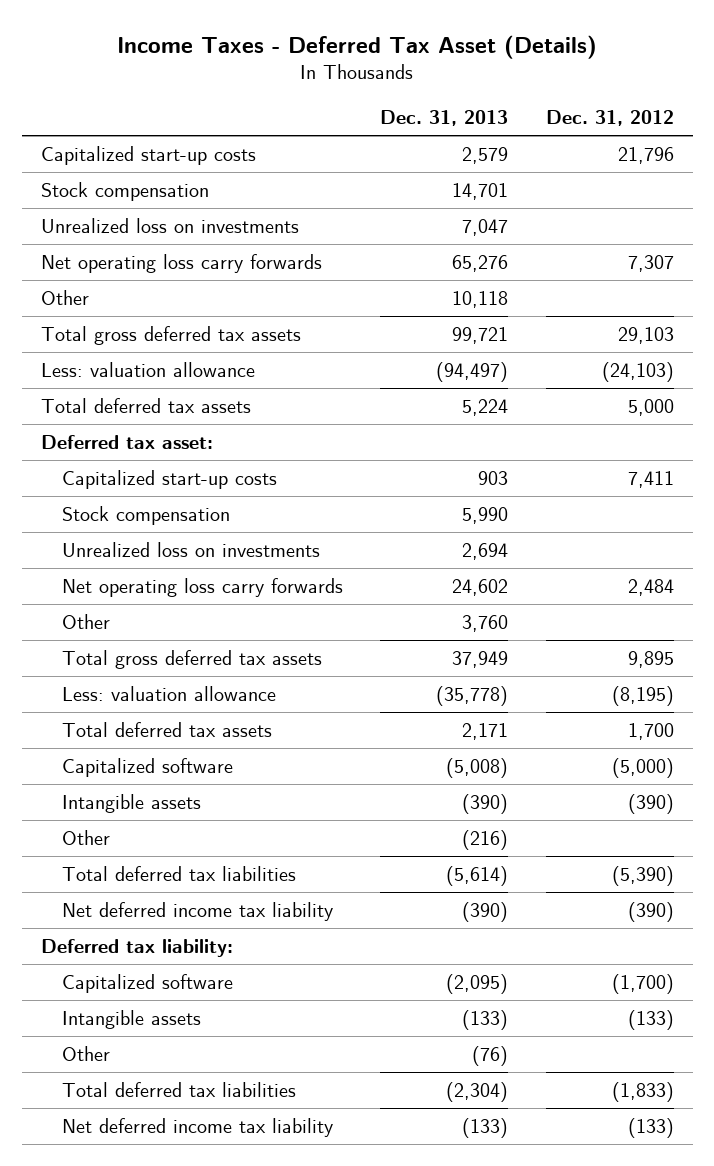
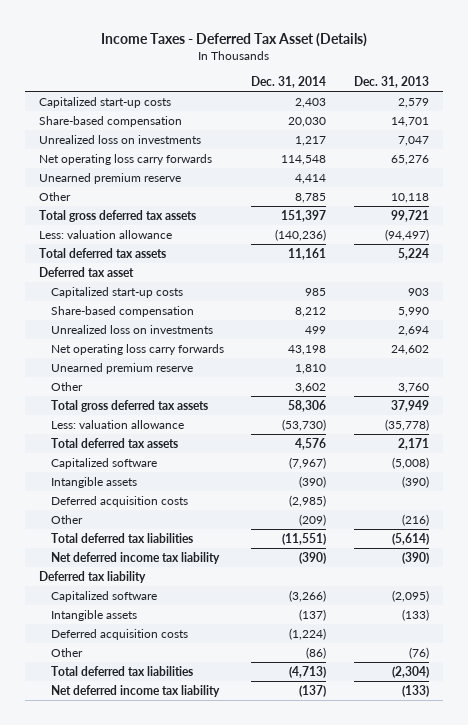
[545,110,674,127] Dec. 31, 2012 -> none
none -> [251,76,327,89] Dec. 31, 2014
[40,181,209,201] Stock compensation -> [39,115,183,127] Share-based compensation
none -> [39,172,182,184] Unearned premium reserve
[40,434,213,449] Deferred tax asset: -> [39,266,135,277] Deferred tax asset
[61,505,230,525] Stock compensation -> [50,305,194,317] Share-based compensation
none -> [50,362,193,374] Unearned premium reserve
none -> [50,495,188,507] Deferred acquisition costs
[40,938,233,957] Deferred tax liability: -> [39,570,147,583] Deferred tax liability
none -> [50,628,188,640] Deferred acquisition costs

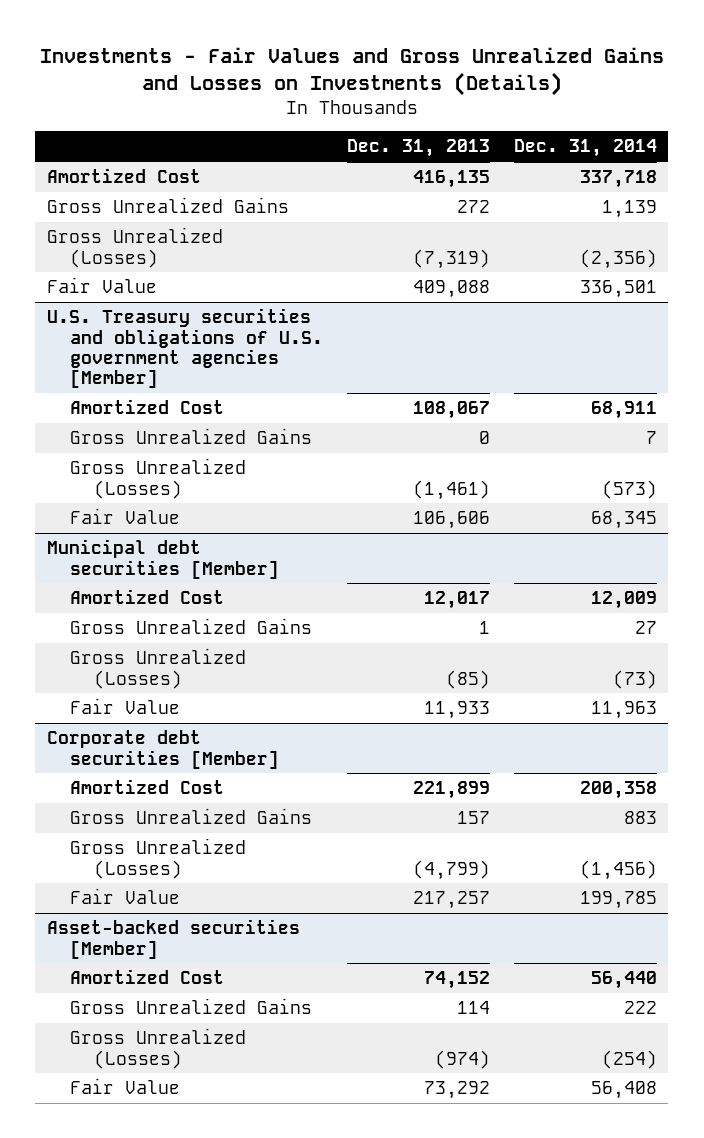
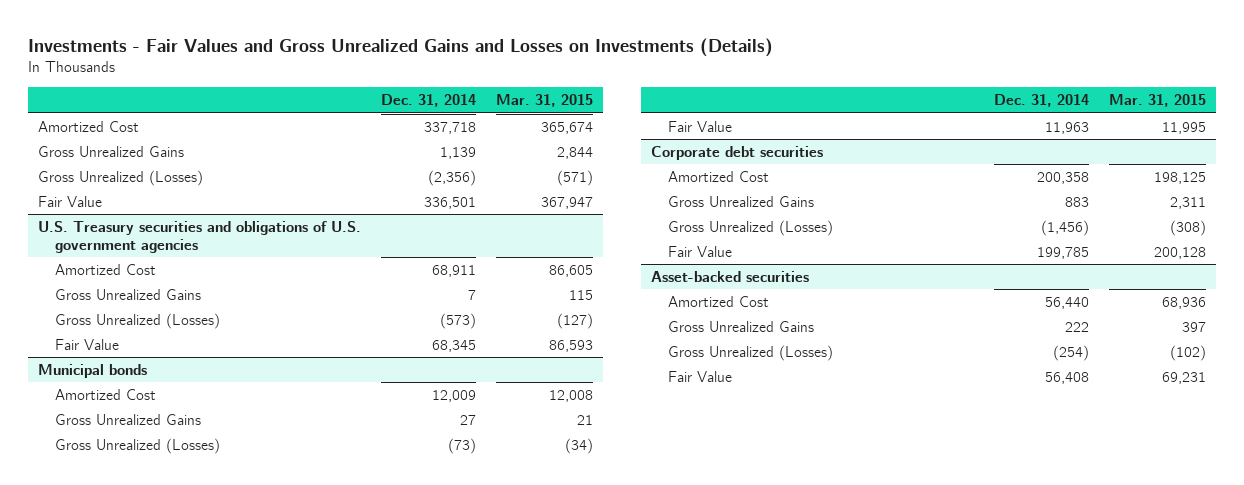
[346,139,490,158] Dec. 31, 2013 -> none
none -> [496,94,594,108] Mar. 31, 2015
[47,308,324,389] U.S. Treasury securities and obligations of U.S. government agencies [Member] -> [38,220,362,253] U.S. Treasury securities and obligations of U.S. government agencies
[47,539,280,579] Municipal debt securities [Member] -> [38,363,148,378] Municipal bonds
[47,730,280,769] Corporate debt securities [Member] -> [650,145,823,160] Corporate debt securities
[47,919,301,959] Asset-backed securities [Member] -> [650,270,809,282] Asset-backed securities

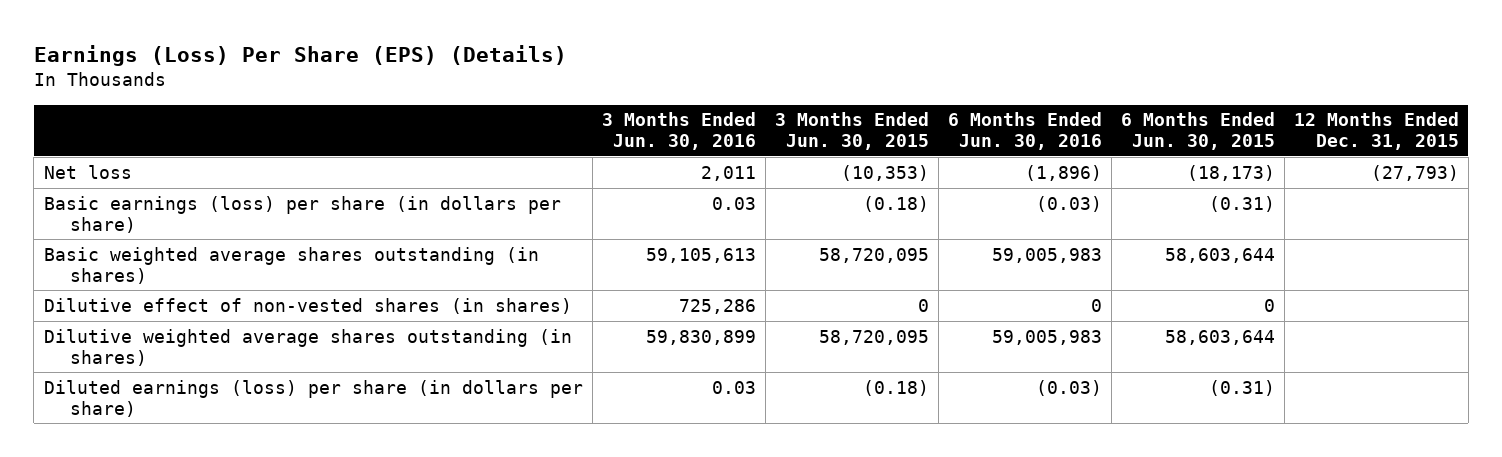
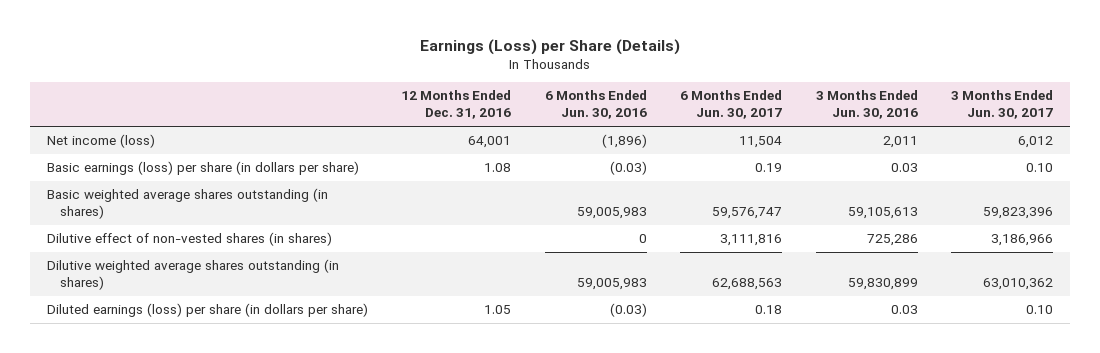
[33,45,567,67] Earnings (Loss) Per Share (EPS) (Details) -> [419,38,680,55] Earnings (Loss) per Share (Details)
[774,112,929,151] 3 Months Ended Jun. 30, 2015 -> none
[1120,112,1275,151] 6 Months Ended Jun. 30, 2015 -> none
[1293,112,1459,151] 12 Months Ended Dec. 31, 2015 -> none
none -> [401,90,512,120] 12 Months Ended Dec. 31, 2016
none -> [680,90,783,120] 6 Months Ended Jun. 30, 2017
none -> [951,90,1054,120] 3 Months Ended Jun. 30, 2017
[43,164,132,179] Net loss -> [46,134,155,149] Net income (loss)

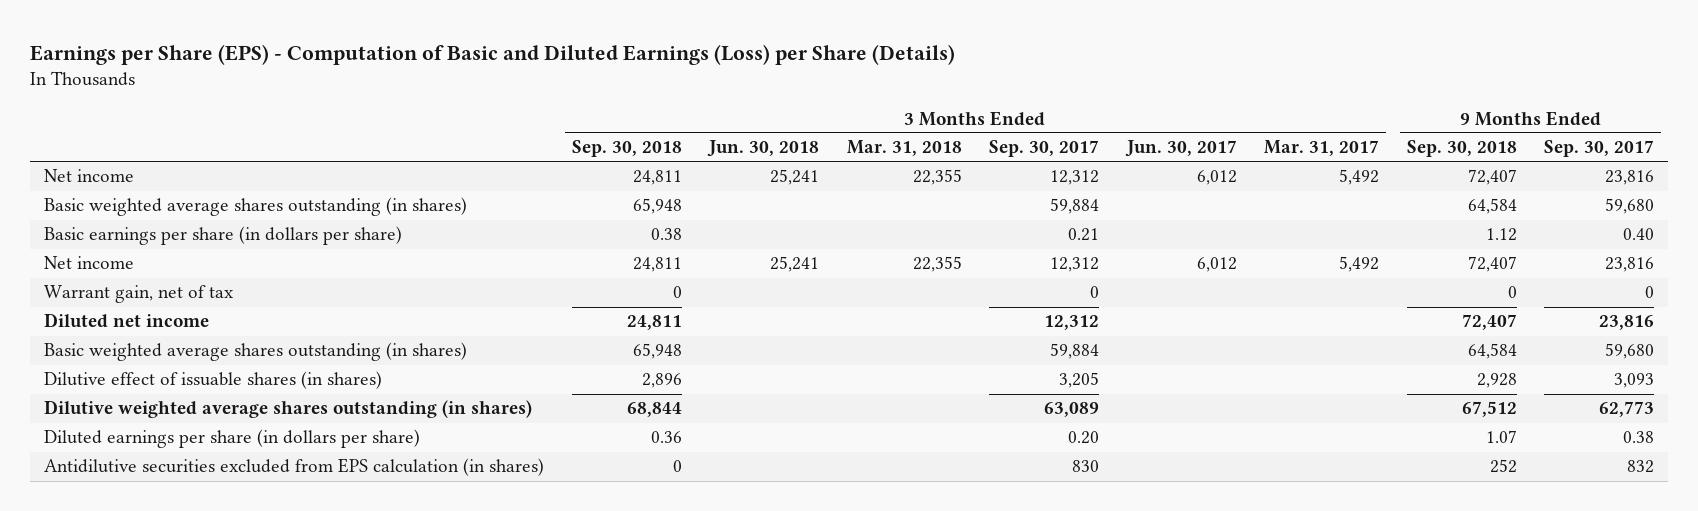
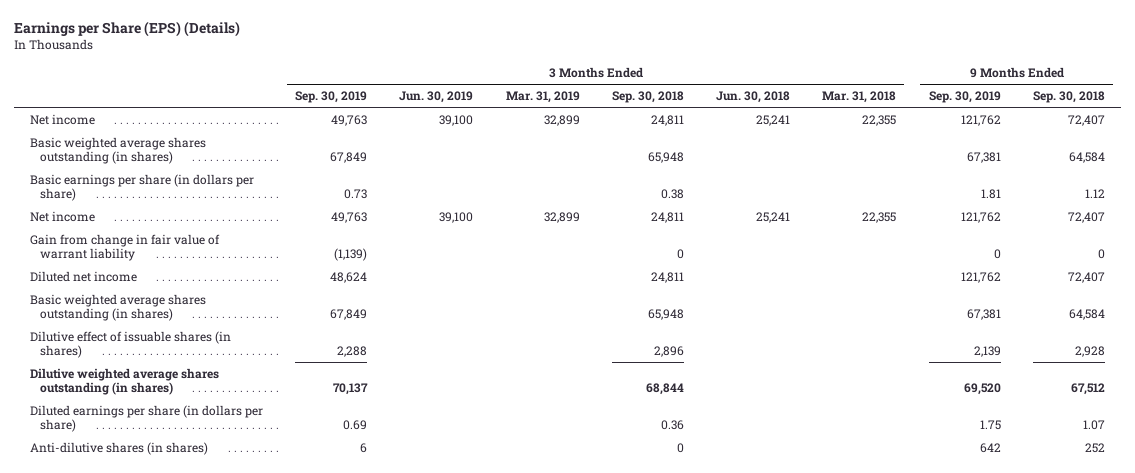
[30,43,956,65] Earnings per Share (EPS) - Computation of Basic and Diluted Earnings (Loss) per Share (Details) -> [13,20,240,37] Earnings per Share (EPS) (Details)
[989,140,1100,158] Sep. 30, 2017 -> none
[1124,140,1237,158] Jun. 30, 2017 -> none
[1264,140,1380,157] Mar. 31, 2017 -> none
[1544,140,1655,158] Sep. 30, 2017 -> none
none -> [295,91,368,104] Sep. 30, 2019
none -> [399,91,474,104] Jun. 30, 2019
none -> [505,91,580,104] Mar. 31, 2019
none -> [928,91,1001,104] Sep. 30, 2019
[44,285,235,304] Warrant gain, net of tax -> none
none -> [29,233,220,262] Gain from change in fair value of warrant liability
[44,458,545,477] Antidilutive securities excluded from EPS calculation (in shares) -> [29,441,208,455] Anti-dilutive shares (in shares)

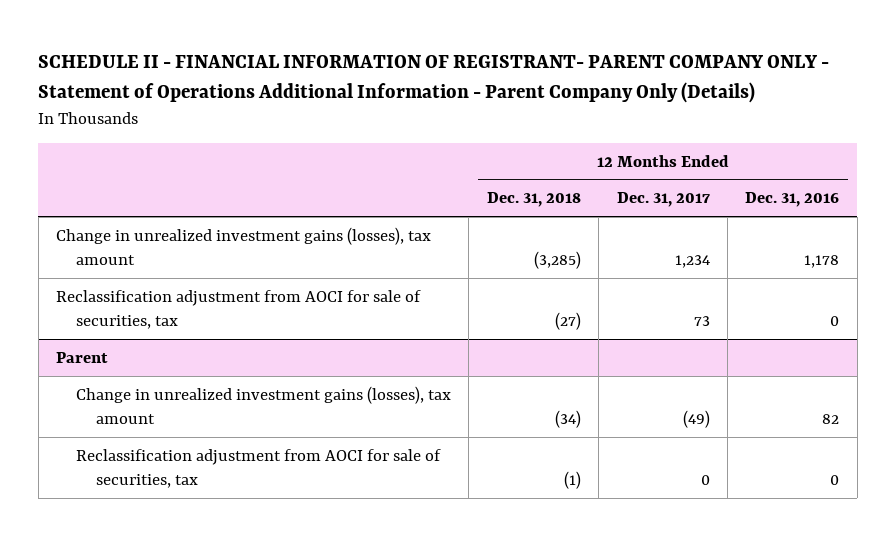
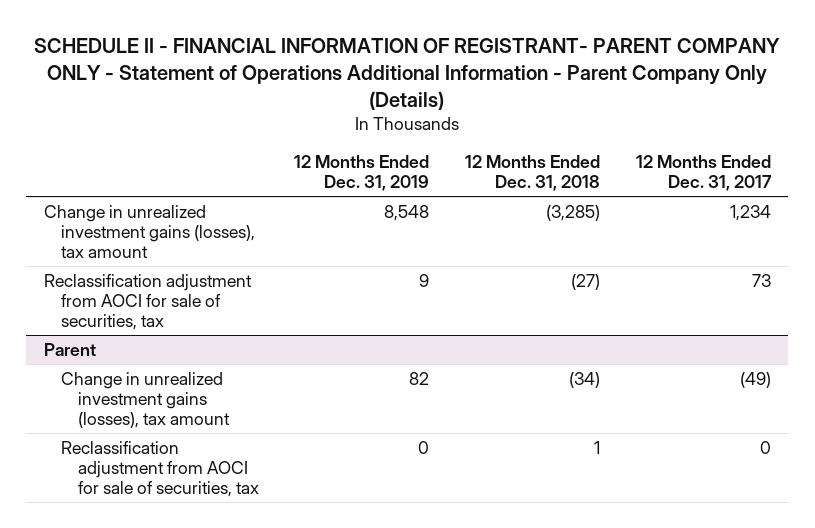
[745,192,840,208] Dec. 31, 2016 -> none
none -> [294,155,430,192] 12 Months Ended Dec. 31, 2019
[563,470,581,489] (1) -> [593,440,600,454] 1

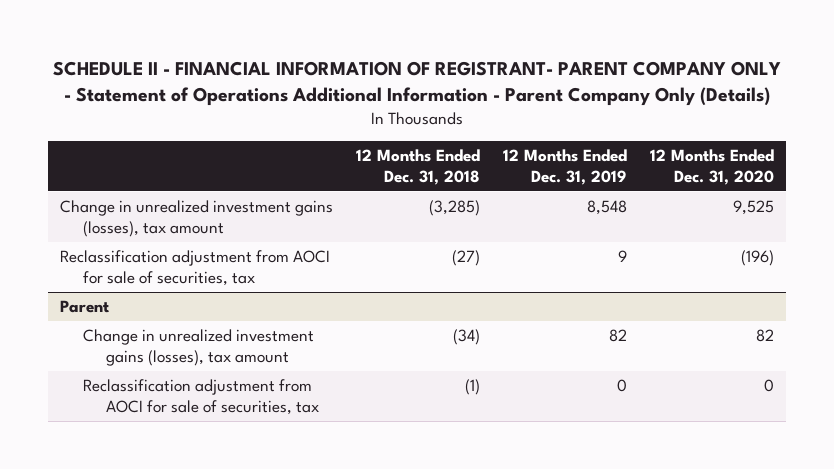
[635,155,772,192] 12 Months Ended Dec. 31, 2017 -> none
none -> [650,148,775,185] 12 Months Ended Dec. 31, 2020
[593,440,600,454] 1 -> [464,379,480,396] (1)

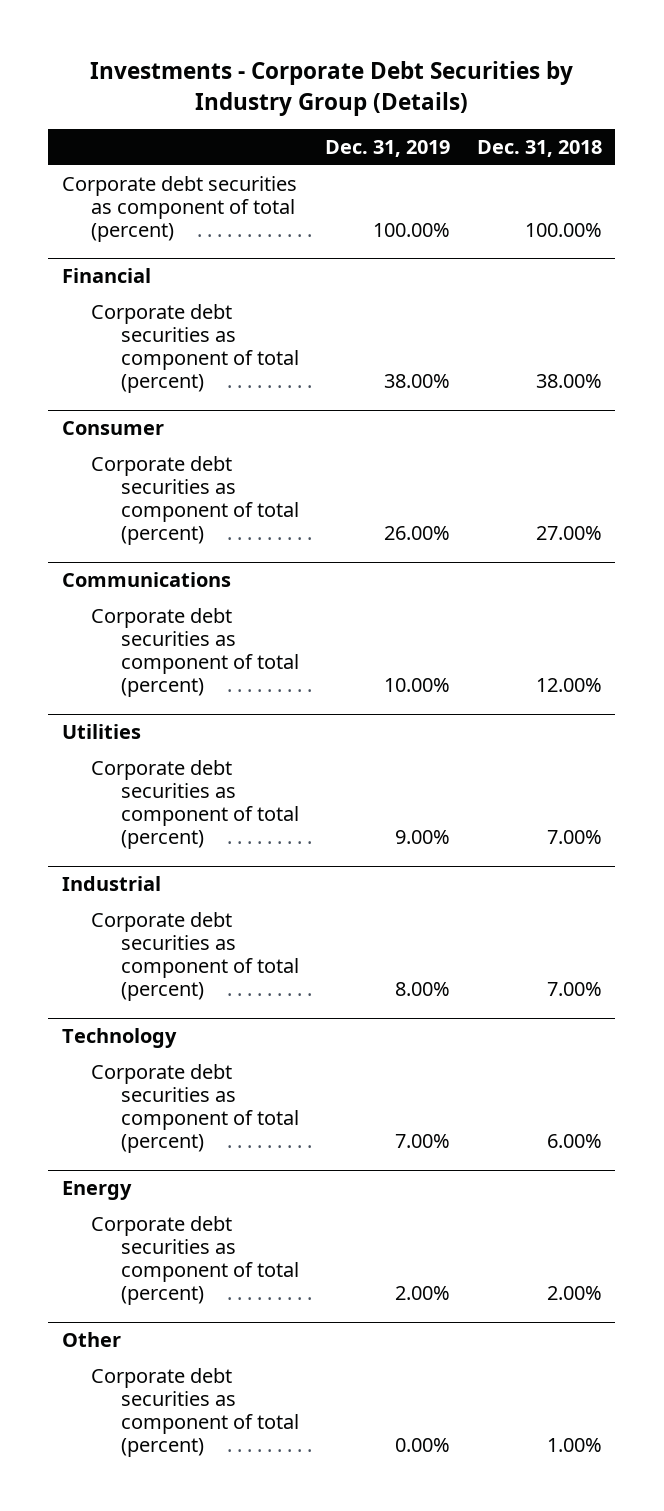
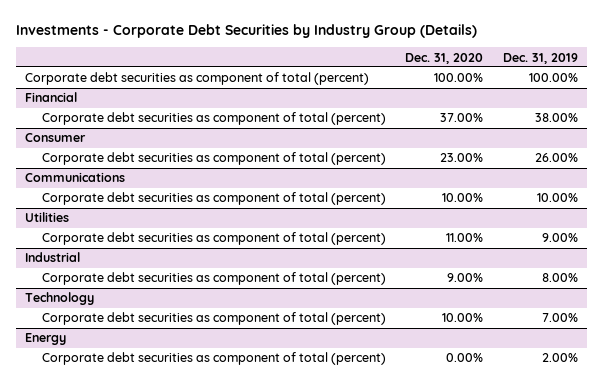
[476,140,602,158] Dec. 31, 2018 -> none
none -> [405,52,484,64] Dec. 31, 2020
[61,1332,121,1348] Other -> none
[91,1367,299,1458] Corporate debt securities as component of total (percent) -> none

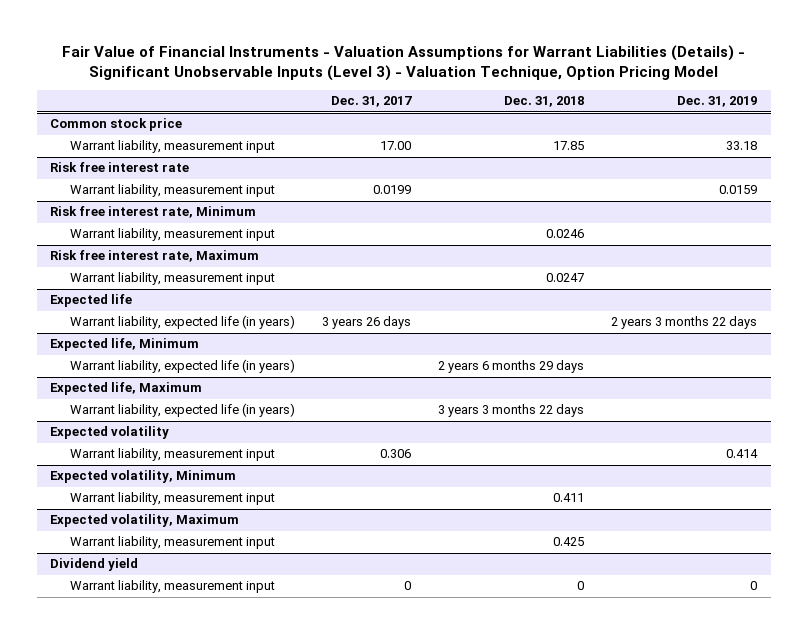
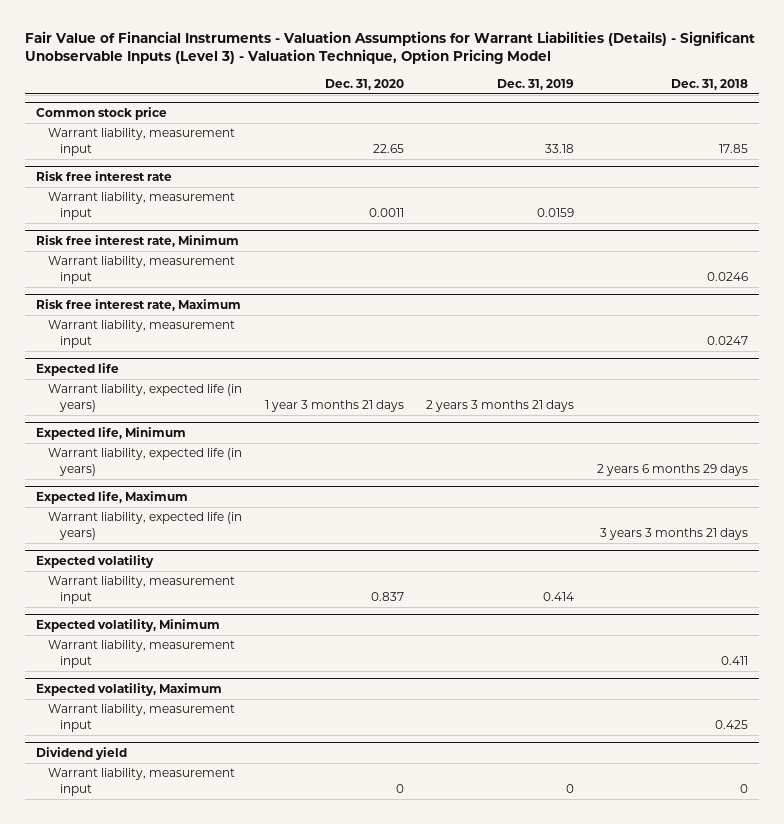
[331,96,413,108] Dec. 31, 2017 -> none
none -> [324,78,404,90] Dec. 31, 2020
[611,316,758,330] 2 years 3 months 22 days -> [426,399,575,412] 2 years 3 months 21 days
[438,404,585,418] 3 years 3 months 22 days -> [599,527,748,540] 3 years 3 months 21 days

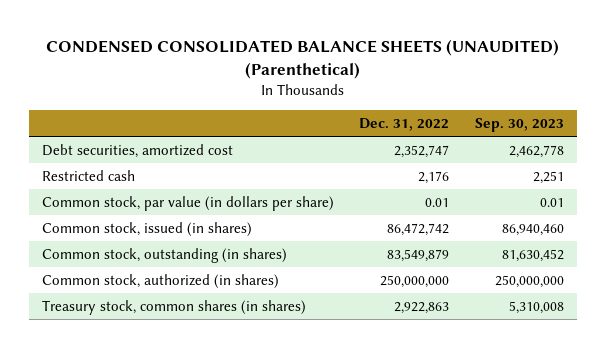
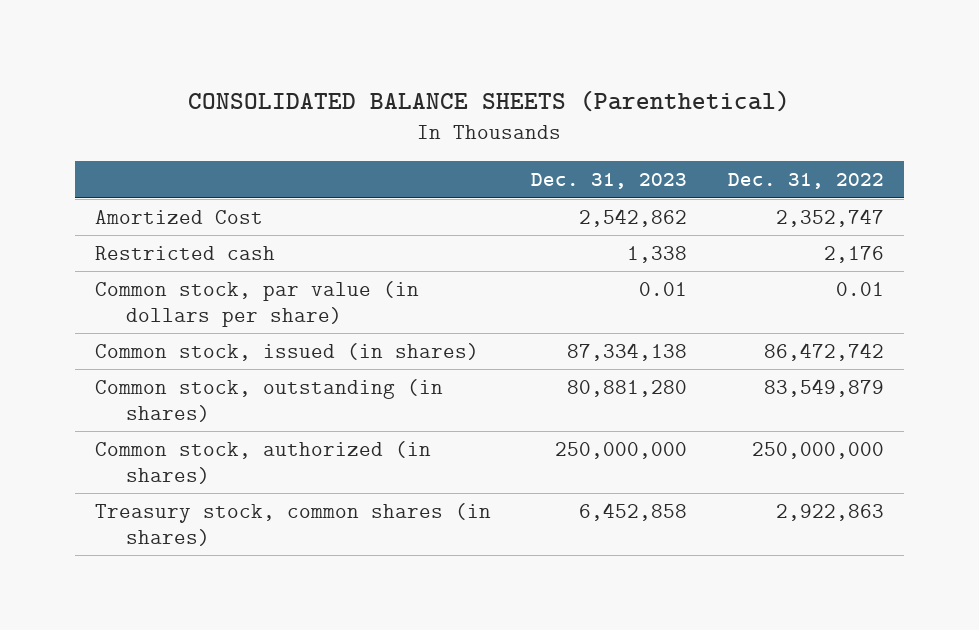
[45,39,559,80] CONDENSED CONSOLIDATED BALANCE SHEETS (UNAUDITED) (Parenthetical) -> [188,90,791,113] CONSOLIDATED BALANCE SHEETS (Parenthetical)
[474,118,564,133] Sep. 30, 2023 -> none
none -> [531,173,688,190] Dec. 31, 2023
[41,143,233,158] Debt securities, amortized cost -> [95,209,264,224] Amortized Cost

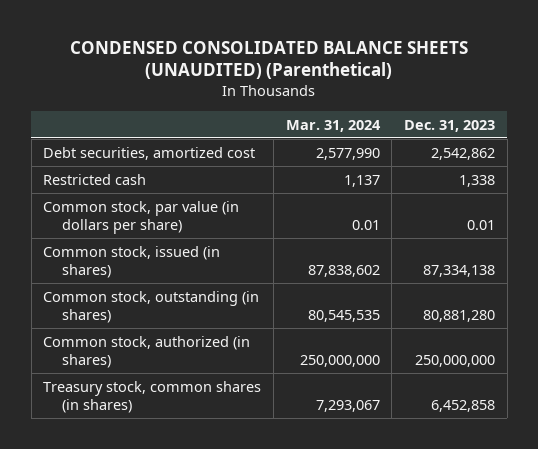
[188,90,791,113] CONSOLIDATED BALANCE SHEETS (Parenthetical) -> [70,40,469,80] CONDENSED CONSOLIDATED BALANCE SHEETS (UNAUDITED) (Parenthetical)
[727,173,884,190] Dec. 31, 2022 -> none
none -> [285,119,381,132] Mar. 31, 2024
[95,209,264,224] Amortized Cost -> [43,146,256,160] Debt securities, amortized cost

